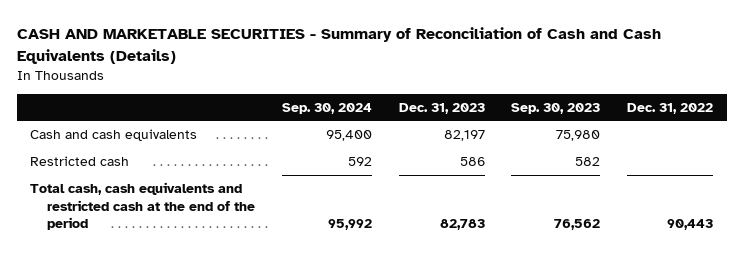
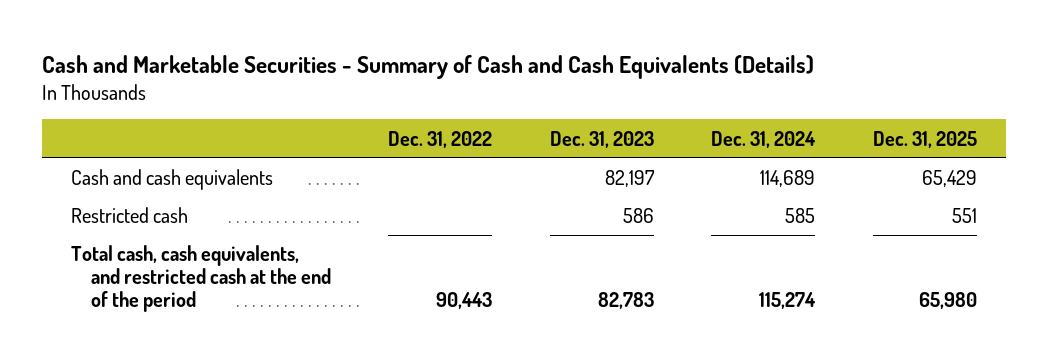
[17,26,662,64] CASH AND MARKETABLE SECURITIES - Summary of Reconciliation of Cash and Cash Equivalents (Details) -> [41,54,814,79] Cash and Marketable Securities - Summary of Cash and Cash Equivalents (Details)
[281,102,372,114] Sep. 30, 2024 -> none
[511,102,601,114] Sep. 30, 2023 -> none
none -> [711,130,817,148] Dec. 31, 2024
none -> [872,130,977,148] Dec. 31, 2025
[30,182,255,231] Total cash, cash equivalents and restricted cash at the end of the period -> [70,245,331,313] Total cash, cash equivalents, and restricted cash at the end of the period

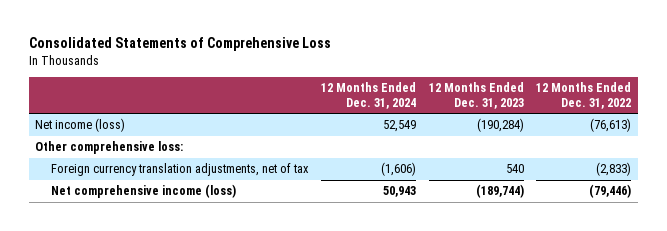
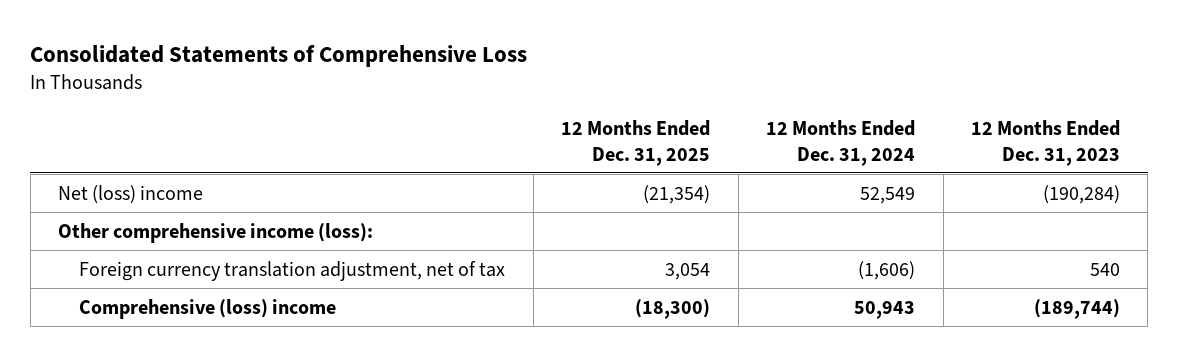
[536,82,632,109] 12 Months Ended Dec. 31, 2022 -> none
none -> [561,119,711,166] 12 Months Ended Dec. 31, 2025
[35,118,126,133] Net income (loss) -> [58,184,204,204] Net (loss) income
[35,141,184,155] Other comprehensive loss: -> [58,222,374,243] Other comprehensive income (loss):
[51,163,310,177] Foreign currency translation adjustments, net of tax -> [79,260,506,281] Foreign currency translation adjustment, net of tax
[51,184,237,199] Net comprehensive income (loss) -> [79,298,337,319] Comprehensive (loss) income

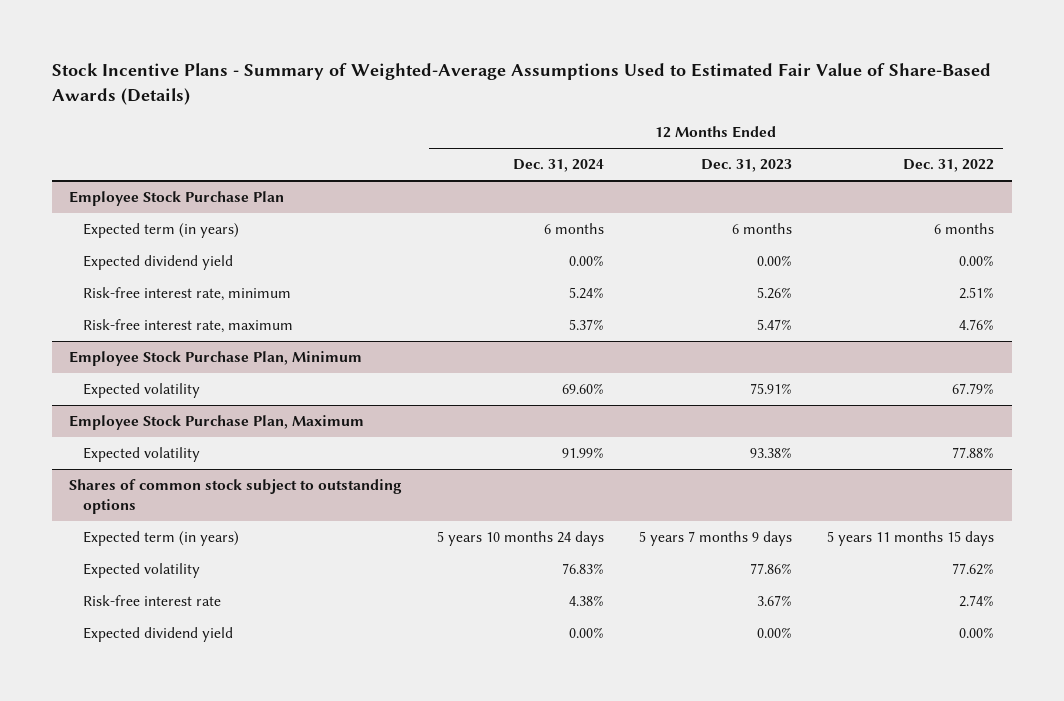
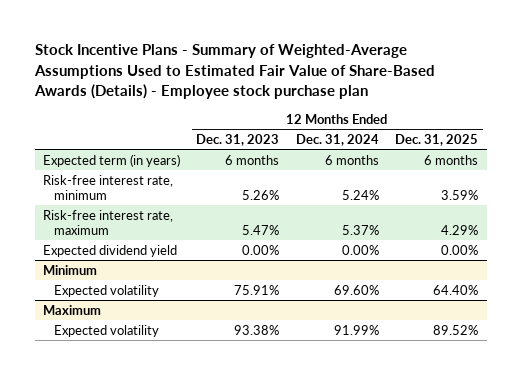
[51,63,991,105] Stock Incentive Plans - Summary of Weighted-Average Assumptions Used to Estimated Fair Value of Share-Based Awards (Details) -> [33,44,435,100] Stock Incentive Plans - Summary of Weighted-Average Assumptions Used to Estimated Fair Value of Share-Based Awards (Details) - Employee stock purchase plan
[903,159,995,173] Dec. 31, 2022 -> none
none -> [395,133,479,146] Dec. 31, 2025
[69,191,285,207] Employee Stock Purchase Plan -> none
[83,255,234,271] Expected dividend yield -> none
[69,351,363,367] Employee Stock Purchase Plan, Minimum -> none
none -> [42,244,177,257] Expected dividend yield
none -> [42,264,97,275] Minimum
[69,415,365,431] Employee Stock Purchase Plan, Maximum -> none
none -> [42,304,101,315] Maximum
[69,479,403,515] Shares of common stock subject to outstanding options -> none
[83,531,240,547] Expected term (in years) -> none
[83,563,201,579] Expected volatility -> none
[83,595,222,607] Risk-free interest rate -> none
[83,627,234,643] Expected dividend yield -> none

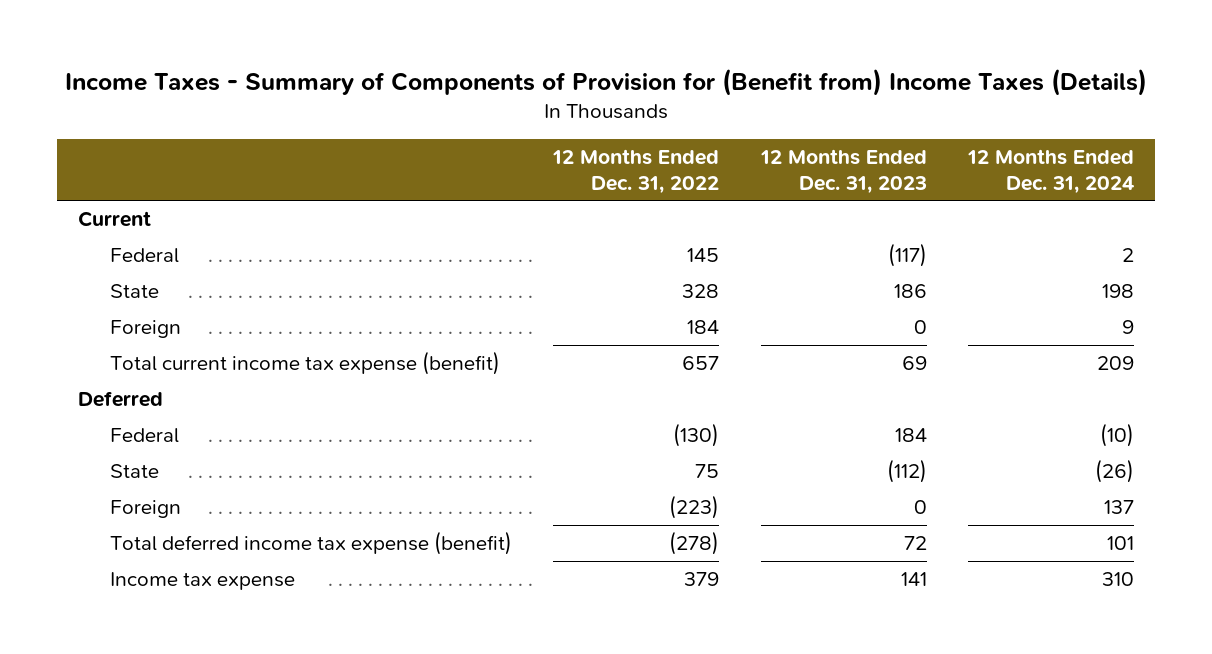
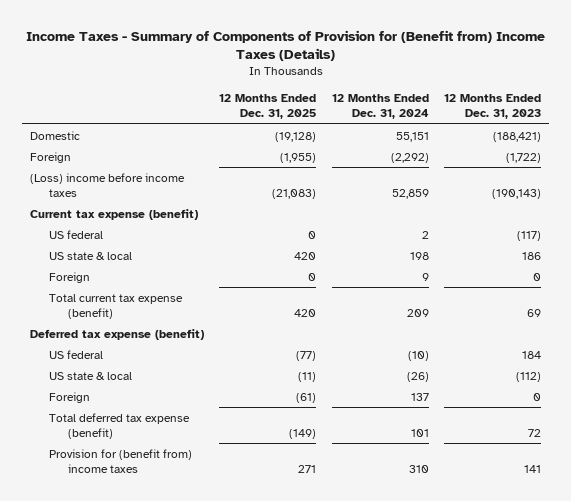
[552,149,720,194] 12 Months Ended Dec. 31, 2022 -> none
none -> [219,94,317,120] 12 Months Ended Dec. 31, 2025
none -> [29,130,80,140] Domestic
none -> [29,151,71,163] Foreign
none -> [29,172,185,197] (Loss) income before income taxes
[77,210,151,227] Current -> [29,208,198,220] Current tax expense (benefit)
[109,247,179,263] Federal -> [48,229,103,239] US federal
[109,283,159,298] State -> [48,251,132,260] US state & local
[109,350,500,375] Total current income tax expense (benefit) -> [48,293,183,319] Total current tax expense (benefit)
[77,390,163,407] Deferred -> [29,328,204,340] Deferred tax expense (benefit)
[109,427,179,443] Federal -> [48,349,103,359] US federal
[109,463,159,478] State -> [48,371,132,380] US state & local
[109,530,512,555] Total deferred income tax expense (benefit) -> [48,412,190,439] Total deferred tax expense (benefit)
[109,571,295,590] Income tax expense -> [48,448,192,473] Provision for (benefit from) income taxes

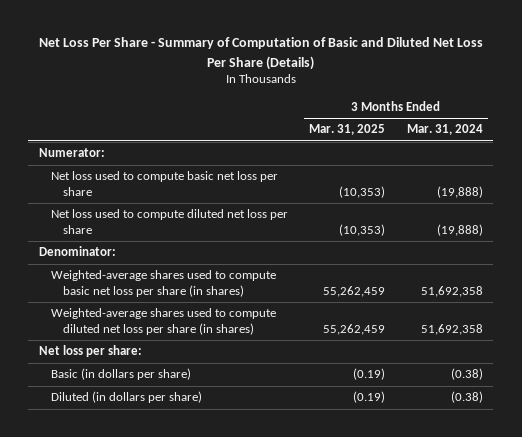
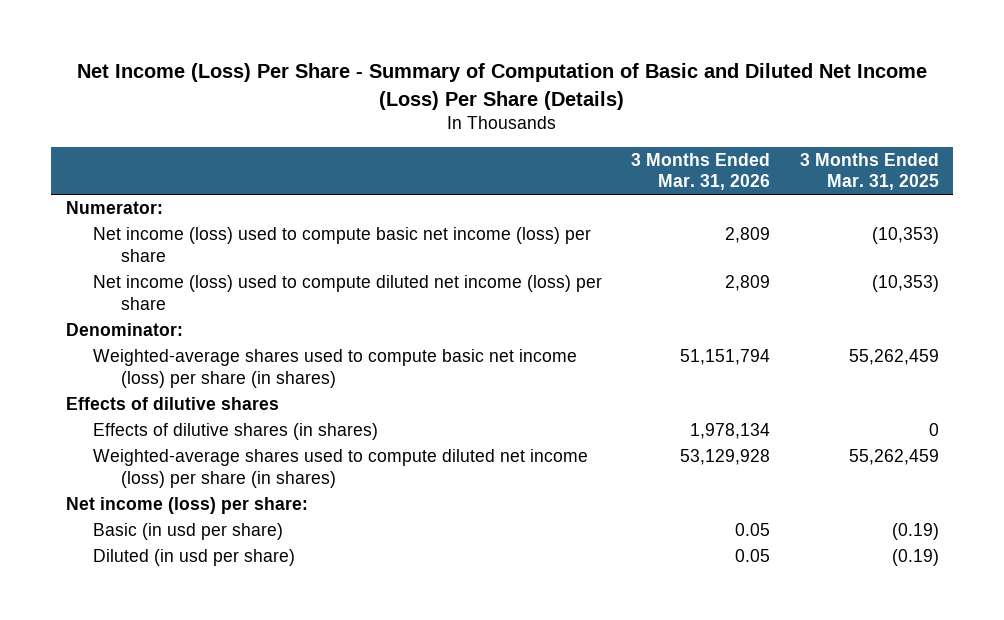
[38,37,483,70] Net Loss Per Share - Summary of Computation of Basic and Diluted Net Loss Per Share (Details) -> [77,63,928,110] Net Income (Loss) Per Share - Summary of Computation of Basic and Diluted Net Income (Loss) Per Share (Details)
[406,124,483,136] Mar. 31, 2024 -> none
none -> [631,152,771,191] 3 Months Ended Mar. 31, 2026
[51,171,279,196] Net loss used to compute basic net loss per share -> [93,227,592,262] Net income (loss) used to compute basic net income (loss) per share
[51,209,289,234] Net loss used to compute diluted net loss per share -> [93,275,603,310] Net income (loss) used to compute diluted net income (loss) per share
[51,270,277,297] Weighted-average shares used to compute basic net loss per share (in shares) -> [93,349,578,388] Weighted-average shares used to compute basic net income (loss) per share (in shares)
none -> [65,397,279,411] Effects of dilutive shares
none -> [93,423,379,441] Effects of dilutive shares (in shares)
[51,308,277,335] Weighted-average shares used to compute diluted net loss per share (in shares) -> [93,449,589,488] Weighted-average shares used to compute diluted net income (loss) per share (in shares)
[38,345,142,358] Net loss per share: -> [65,497,308,515] Net income (loss) per share:
[51,368,192,381] Basic (in dollars per share) -> [93,523,284,541] Basic (in usd per share)
[51,391,203,404] Diluted (in dollars per share) -> [93,549,296,567] Diluted (in usd per share)

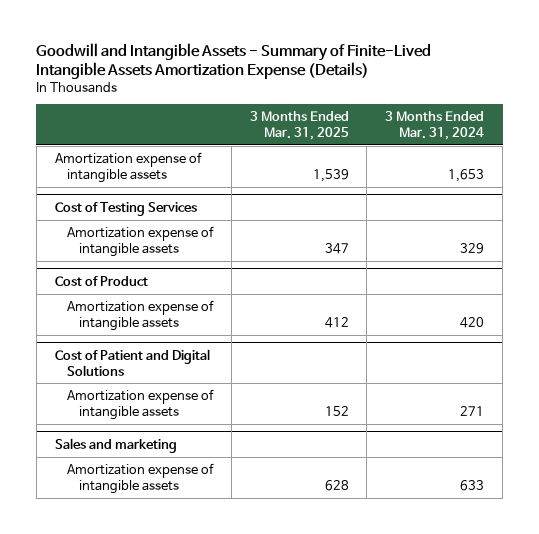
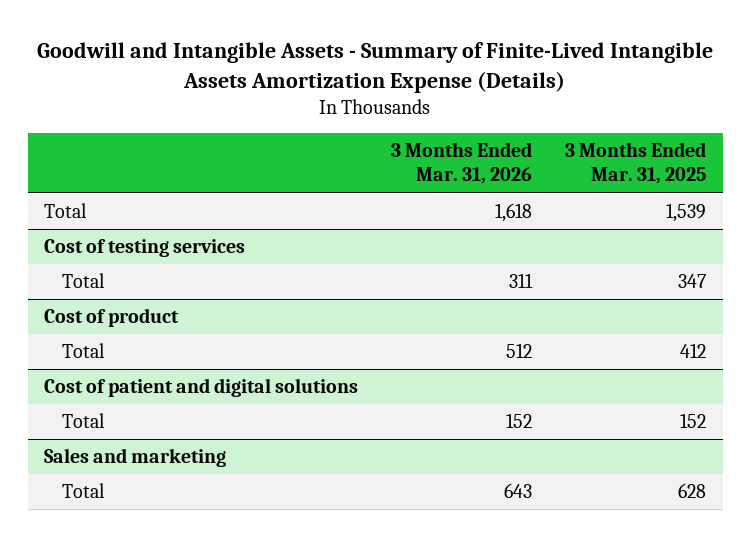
[385,111,485,141] 3 Months Ended Mar. 31, 2024 -> none
none -> [391,142,533,185] 3 Months Ended Mar. 31, 2026
[54,151,202,183] Amortization expense of intangible assets -> [44,203,88,219] Total
[54,201,197,216] Cost of Testing Services -> [44,239,246,258] Cost of testing services
[66,225,214,257] Amortization expense of intangible assets -> [61,273,105,289] Total
[54,275,148,286] Cost of Product -> [44,308,180,328] Cost of product
[66,299,214,331] Amortization expense of intangible assets -> [61,343,105,359] Total
[54,348,210,376] Cost of Patient and Digital Solutions -> [44,378,359,398] Cost of patient and digital solutions
[66,388,214,420] Amortization expense of intangible assets -> [61,413,105,429] Total
[66,462,214,494] Amortization expense of intangible assets -> [61,483,105,499] Total

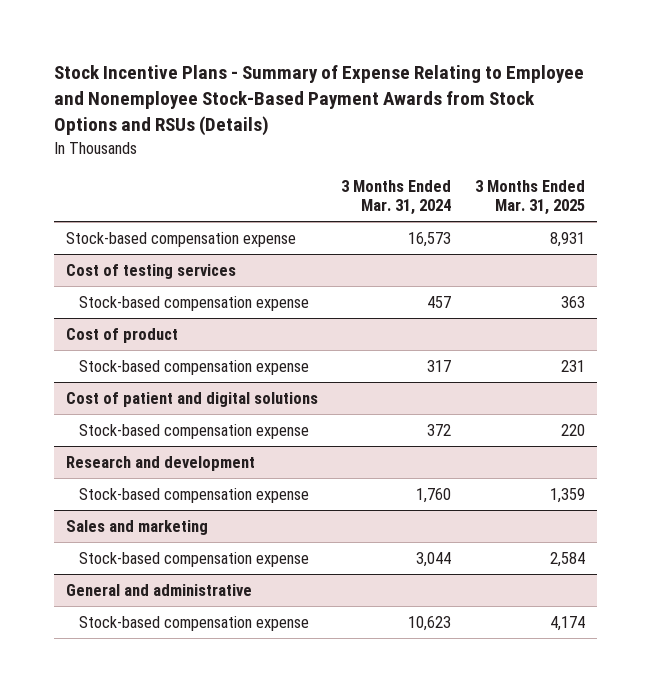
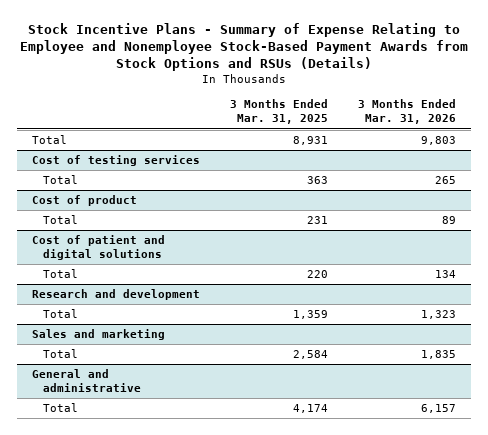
[341,179,452,216] 3 Months Ended Mar. 31, 2024 -> none
none -> [358,99,457,125] 3 Months Ended Mar. 31, 2026
[65,231,296,247] Stock-based compensation expense -> [32,135,68,145] Total
[79,295,310,311] Stock-based compensation expense -> [43,175,79,185] Total
[79,359,310,375] Stock-based compensation expense -> [43,215,79,225] Total
[79,423,310,439] Stock-based compensation expense -> [43,269,79,279] Total
[79,487,310,503] Stock-based compensation expense -> [43,309,79,319] Total
[79,551,310,567] Stock-based compensation expense -> [43,349,79,359] Total
[79,615,310,631] Stock-based compensation expense -> [43,403,79,413] Total

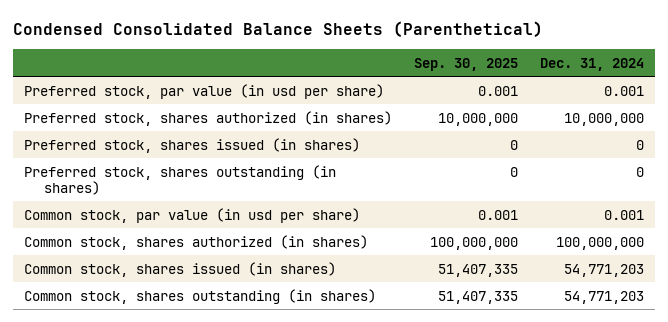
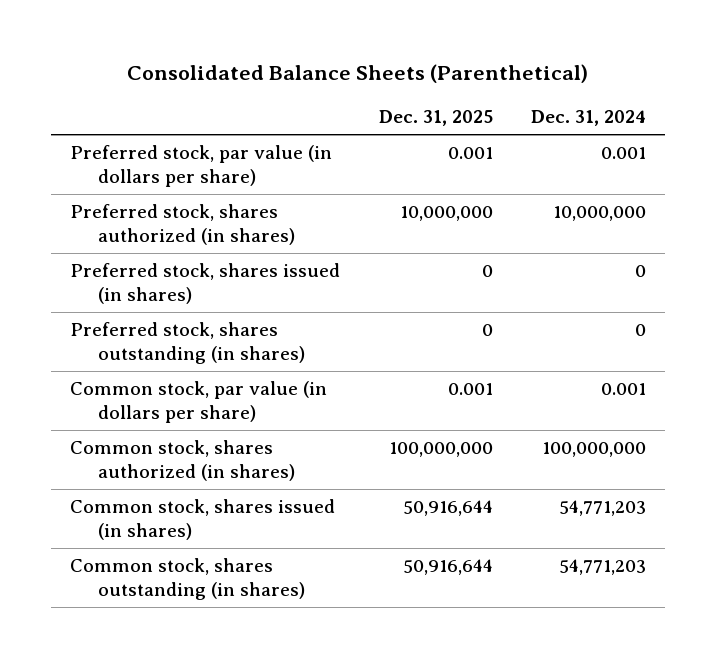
[13,21,544,38] Condensed Consolidated Balance Sheets (Parenthetical) -> [127,64,589,84] Consolidated Balance Sheets (Parenthetical)
[414,58,519,72] Sep. 30, 2025 -> none
none -> [378,110,493,127] Dec. 31, 2025
[24,83,385,99] Preferred stock, par value (in usd per share) -> [70,144,333,187] Preferred stock, par value (in dollars per share)
[24,207,361,223] Common stock, par value (in usd per share) -> [70,380,328,423] Common stock, par value (in dollars per share)

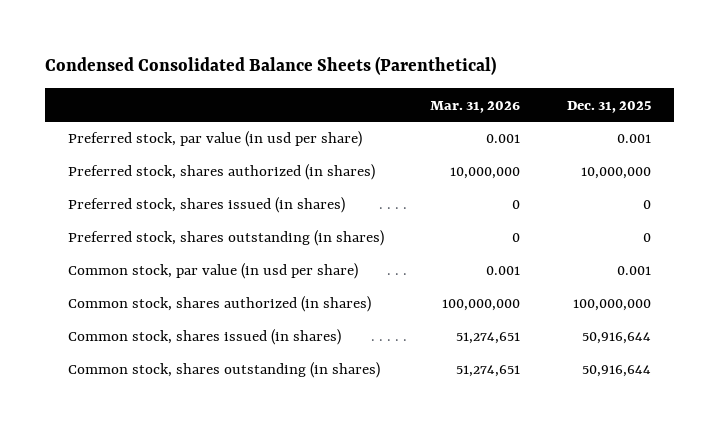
[127,64,589,84] Consolidated Balance Sheets (Parenthetical) -> [44,56,496,76] Condensed Consolidated Balance Sheets (Parenthetical)
[531,110,647,127] Dec. 31, 2024 -> none
none -> [430,100,521,113] Mar. 31, 2026
[70,144,333,187] Preferred stock, par value (in dollars per share) -> [67,131,362,148] Preferred stock, par value (in usd per share)
[70,380,328,423] Common stock, par value (in dollars per share) -> [67,263,358,280] Common stock, par value (in usd per share)

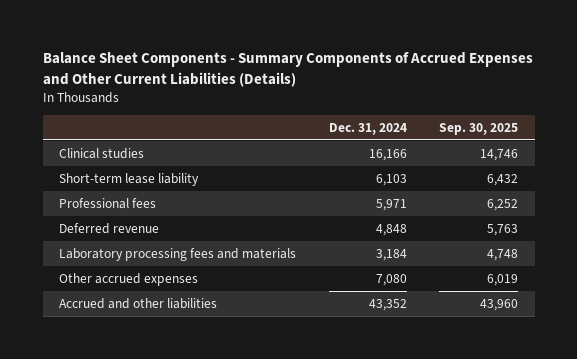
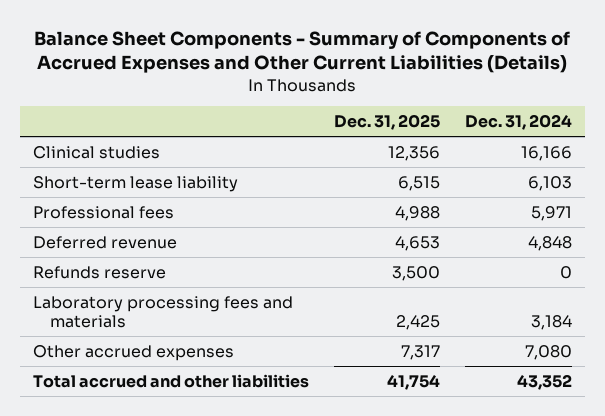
[42,52,533,87] Balance Sheet Components - Summary Components of Accrued Expenses and Other Current Liabilities (Details) -> [34,30,571,74] Balance Sheet Components - Summary of Components of Accrued Expenses and Other Current Liabilities (Details)
[439,122,519,135] Sep. 30, 2025 -> none
none -> [333,114,440,131] Dec. 31, 2025
none -> [32,265,166,279] Refunds reserve
[58,297,217,309] Accrued and other liabilities -> [32,373,309,388] Total accrued and other liabilities

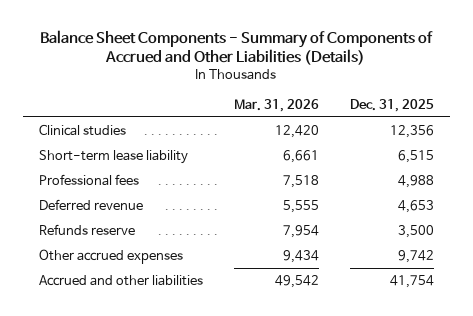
[34,30,571,74] Balance Sheet Components - Summary of Components of Accrued Expenses and Other Current Liabilities (Details) -> [40,29,434,66] Balance Sheet Components - Summary of Components of Accrued and Other Liabilities (Details)
[465,114,573,131] Dec. 31, 2024 -> none
none -> [233,99,319,113] Mar. 31, 2026
[32,295,293,329] Laboratory processing fees and materials -> none
[400,344,440,360] 7,317 -> [398,250,435,264] 9,742
[32,373,309,388] Total accrued and other liabilities -> [38,275,203,287] Accrued and other liabilities

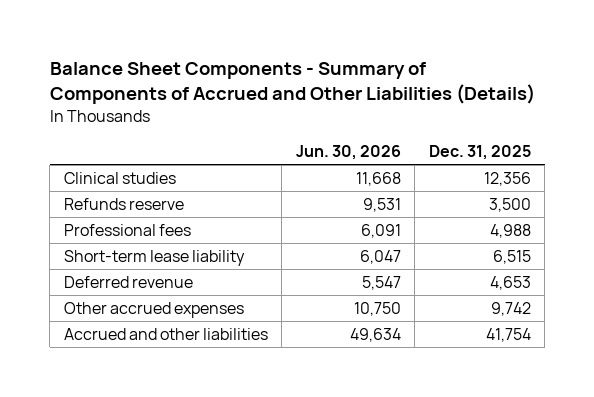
[233,99,319,113] Mar. 31, 2026 -> none
none -> [295,144,401,160] Jun. 30, 2026
[38,224,135,236] Refunds reserve -> [63,198,184,211] Refunds reserve
[38,150,188,165] Short-term lease liability -> [63,250,245,267] Short-term lease liability

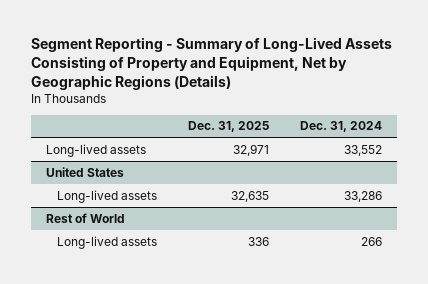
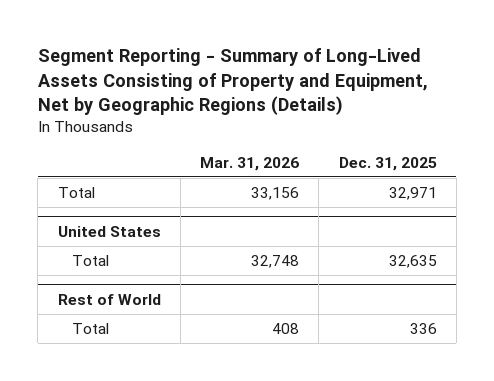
[299,121,382,133] Dec. 31, 2024 -> none
none -> [200,157,300,172] Mar. 31, 2026
[46,143,147,157] Long-lived assets -> [57,186,95,198] Total
[57,189,158,203] Long-lived assets -> [72,254,110,266] Total
[57,235,158,249] Long-lived assets -> [72,322,110,334] Total

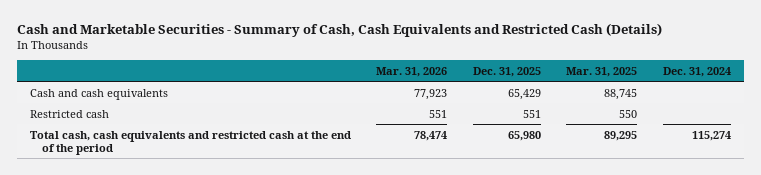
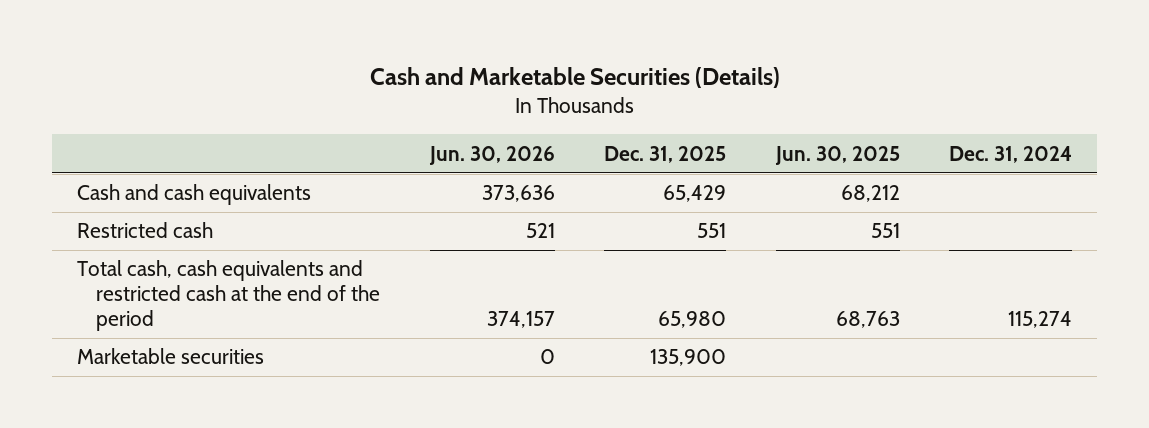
[16,23,662,38] Cash and Marketable Securities - Summary of Cash, Cash Equivalents and Restricted Cash (Details) -> [369,67,780,89] Cash and Marketable Securities (Details)
[376,66,448,77] Mar. 31, 2026 -> none
[566,66,638,77] Mar. 31, 2025 -> none
none -> [428,145,555,165] Jun. 30, 2026
none -> [774,145,900,165] Jun. 30, 2025
none -> [77,348,265,365] Marketable securities

